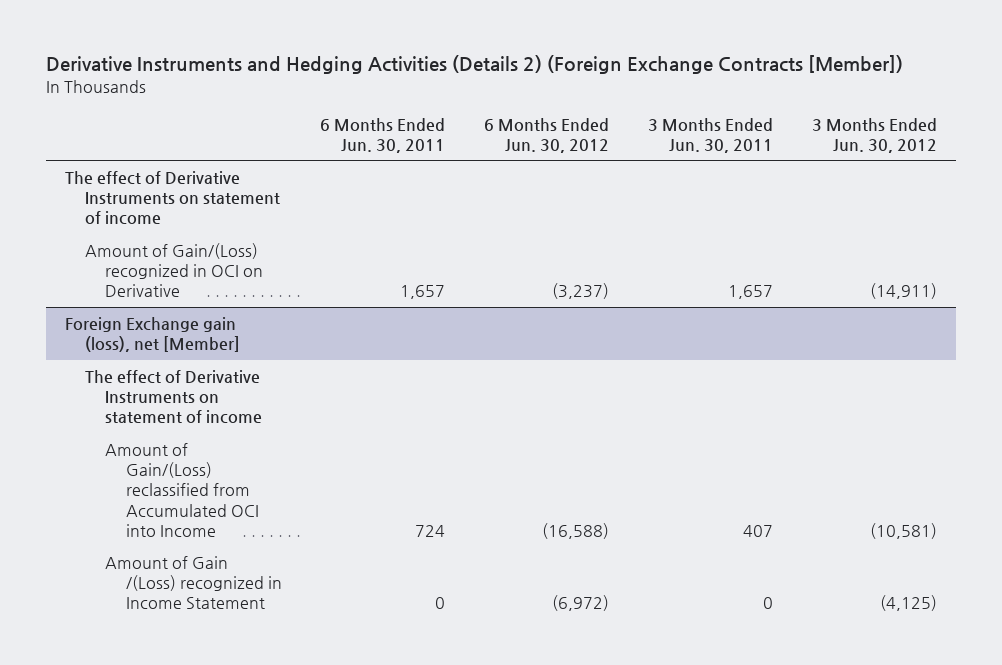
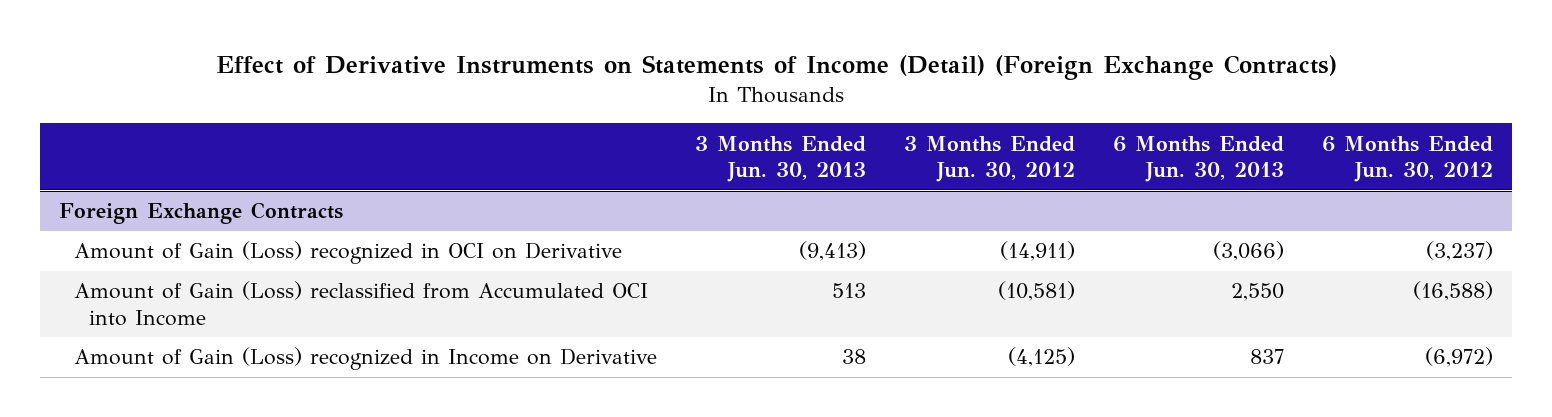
[45,55,903,75] Derivative Instruments and Hedging Activities (Details 2) (Foreign Exchange Contracts [Member]) -> [215,54,1337,80] Effect of Derivative Instruments on Statements of Income (Detail) (Foreign Exchange Contracts)
[320,117,446,153] 6 Months Ended Jun. 30, 2011 -> none
[647,117,773,153] 3 Months Ended Jun. 30, 2011 -> none
none -> [695,135,867,182] 3 Months Ended Jun. 30, 2013
none -> [1113,135,1285,182] 6 Months Ended Jun. 30, 2013
[64,170,281,226] The effect of Derivative Instruments on statement of income -> none
[64,316,241,352] Foreign Exchange gain (loss), net [Member] -> none
[85,369,263,425] The effect of Derivative Instruments on statement of income -> none
none -> [58,202,343,225] Foreign Exchange Contracts
[85,242,264,298] Amount of Gain/(Loss) recognized in OCI on Derivative -> [74,241,623,265] Amount of Gain (Loss) recognized in OCI on Derivative
[105,442,259,537] Amount of Gain/(Loss) reclassified from Accumulated OCI into Income -> [74,281,649,326] Amount of Gain (Loss) reclassified from Accumulated OCI into Income
[105,555,282,610] Amount of Gain /(Loss) recognized in Income Statement -> [74,347,658,371] Amount of Gain (Loss) recognized in Income on Derivative

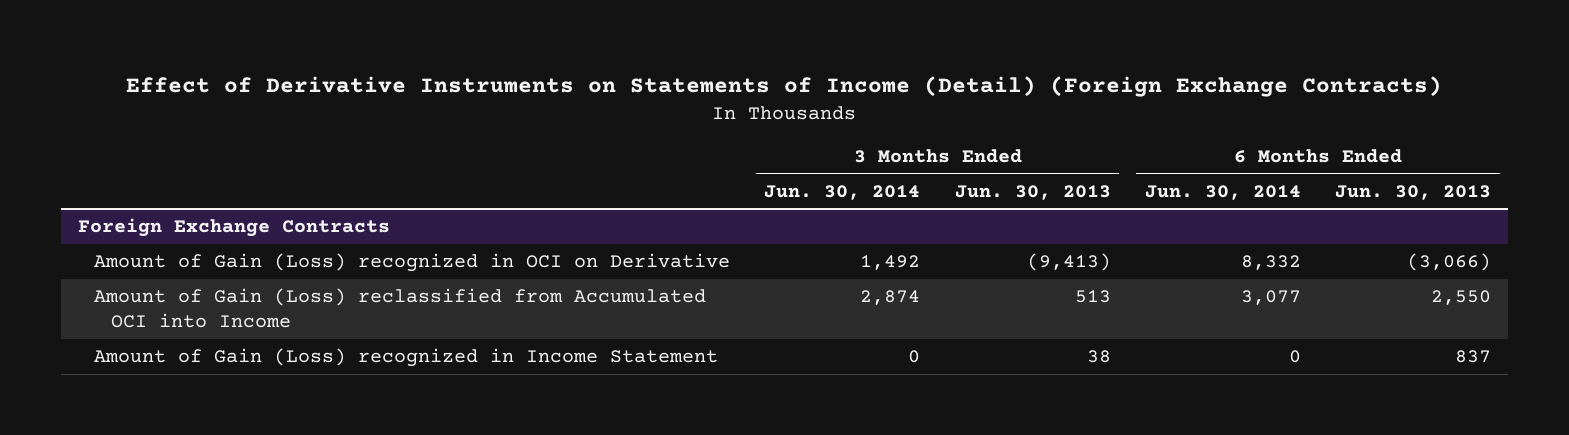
[904,135,1076,182] 3 Months Ended Jun. 30, 2012 -> none
[1322,135,1494,182] 6 Months Ended Jun. 30, 2012 -> none
none -> [764,184,921,200] Jun. 30, 2014
none -> [1144,184,1301,200] Jun. 30, 2014
[74,347,658,371] Amount of Gain (Loss) recognized in Income on Derivative -> [94,348,719,368] Amount of Gain (Loss) recognized in Income Statement

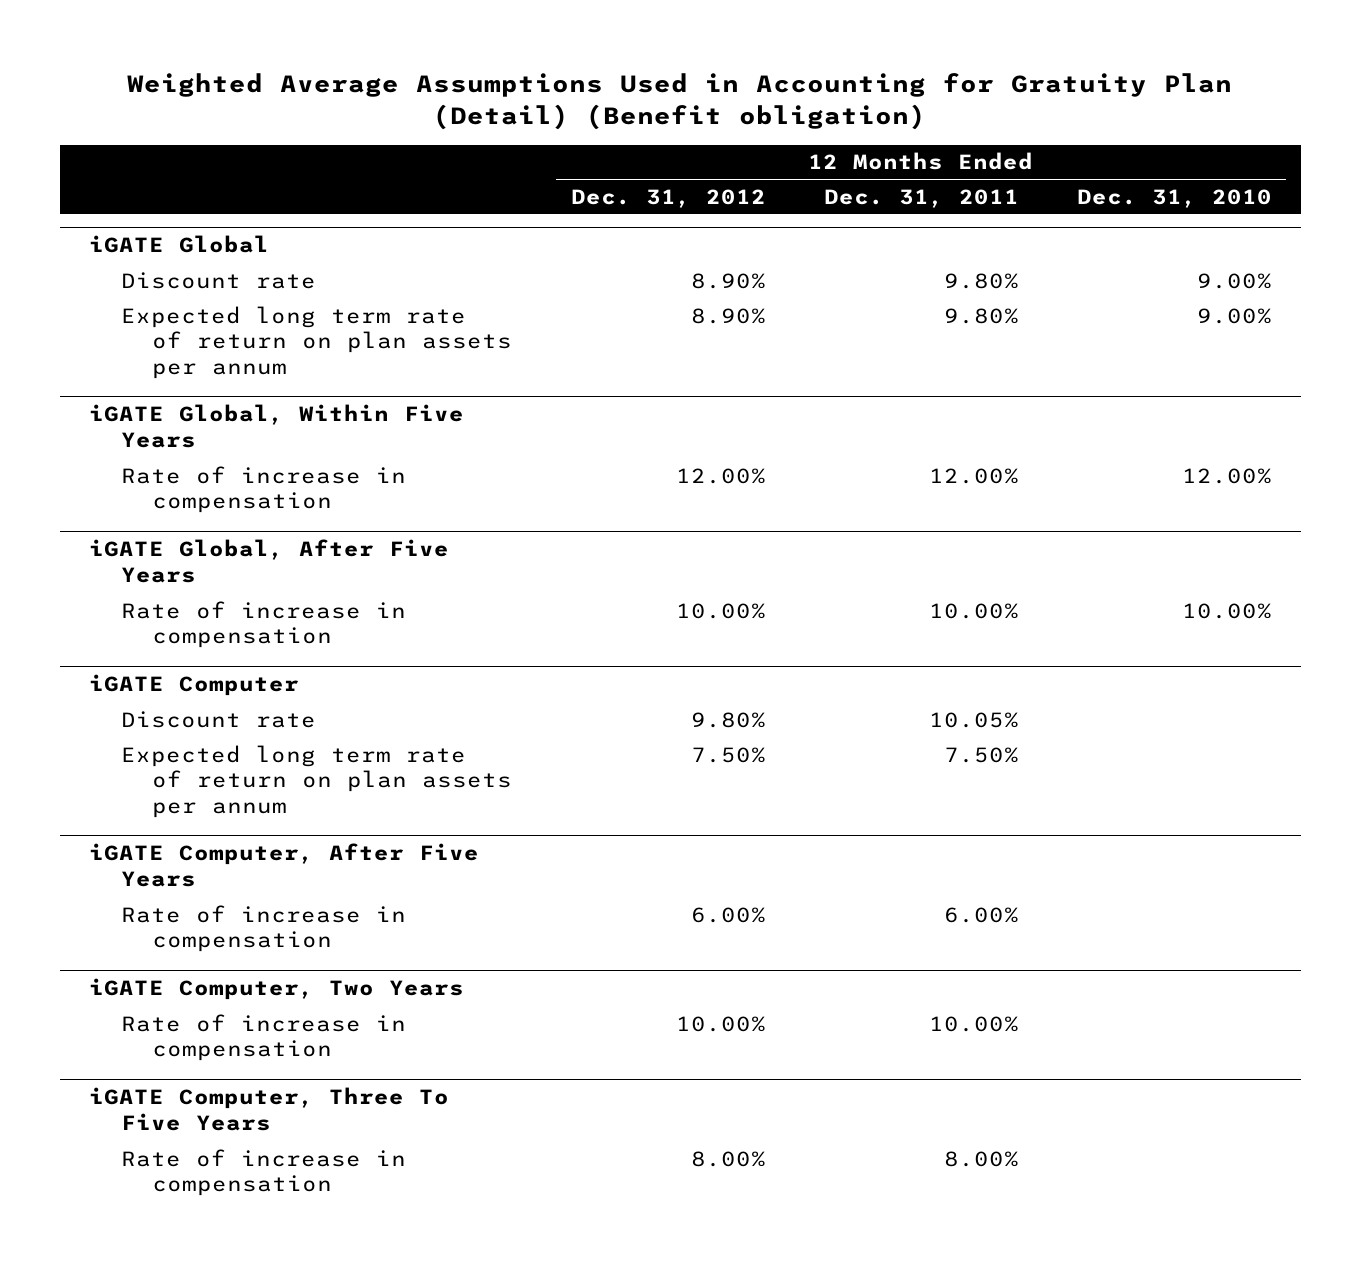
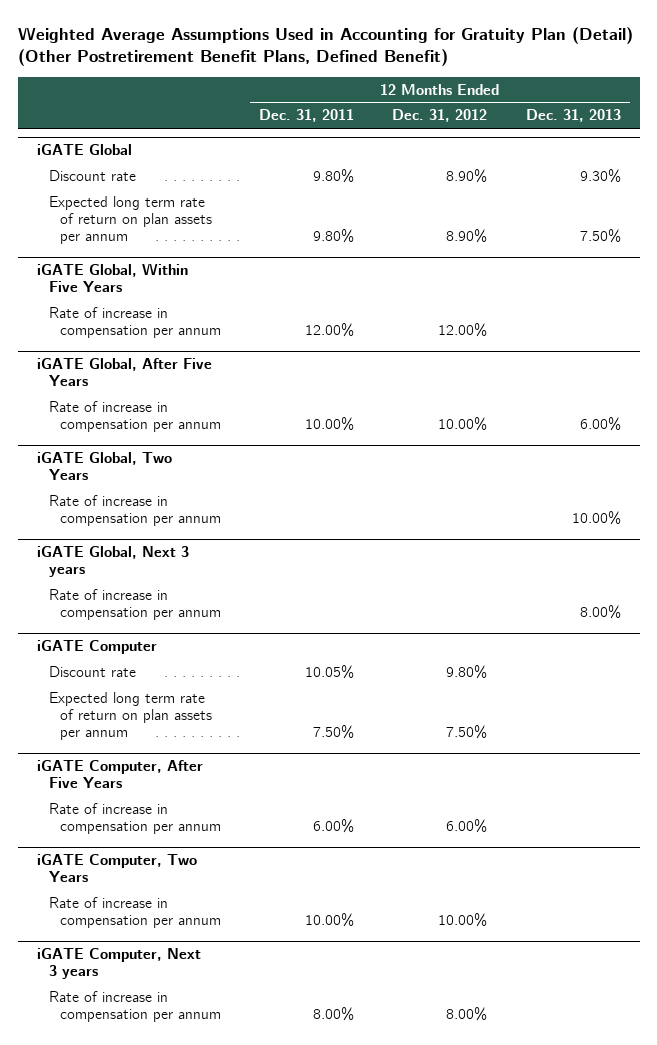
[127,73,1233,130] Weighted Average Assumptions Used in Accounting for Gratuity Plan (Detail) (Benefit obligation) -> [17,27,633,67] Weighted Average Assumptions Used in Accounting for Gratuity Plan (Detail) (Other Postretirement Benefit Plans, Defined Benefit)
[1076,188,1272,208] Dec. 31, 2010 -> none
none -> [525,109,621,123] Dec. 31, 2013
[120,465,406,514] Rate of increase in compensation -> [48,306,222,338] Rate of increase in compensation per annum
[120,600,406,649] Rate of increase in compensation -> [48,400,222,432] Rate of increase in compensation per annum
none -> [36,452,172,481] iGATE Global, Two Years
none -> [48,494,222,526] Rate of increase in compensation per annum
none -> [36,546,189,578] iGATE Global, Next 3 years
none -> [48,588,222,620] Rate of increase in compensation per annum
[120,904,406,953] Rate of increase in compensation -> [48,802,222,834] Rate of increase in compensation per annum
[89,1087,450,1132] iGATE Computer, Three To Five Years -> none
[120,1013,406,1062] Rate of increase in compensation -> [48,896,222,928] Rate of increase in compensation per annum
none -> [36,948,201,980] iGATE Computer, Next 3 years
[120,1148,406,1197] Rate of increase in compensation -> [48,990,222,1022] Rate of increase in compensation per annum

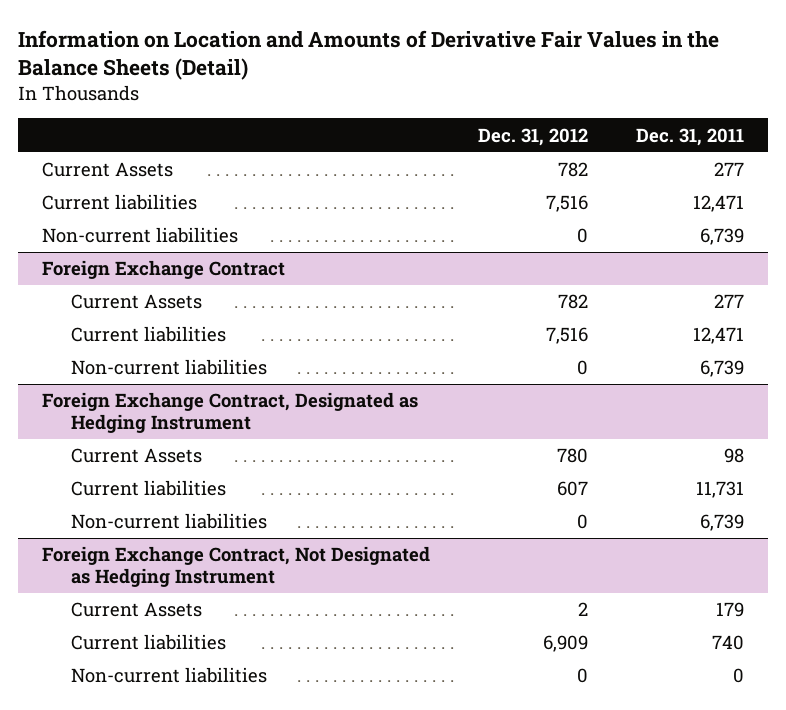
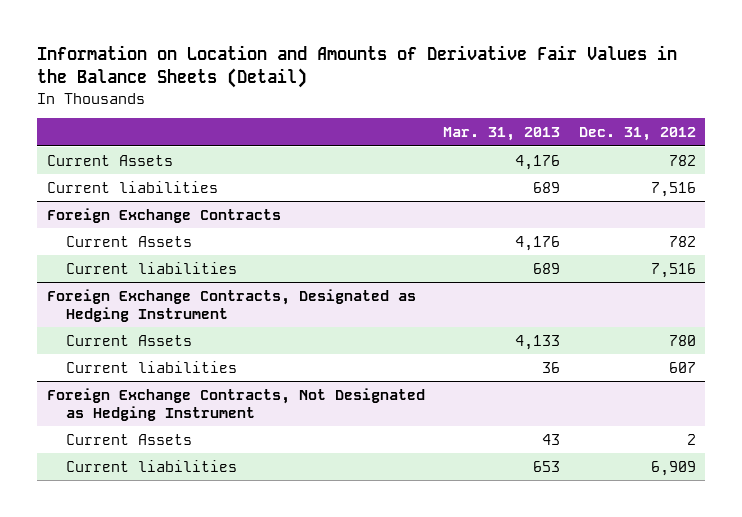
[636,127,745,146] Dec. 31, 2011 -> none
none -> [443,127,561,142] Mar. 31, 2013
[42,227,239,244] Non-current liabilities -> none
[42,260,286,280] Foreign Exchange Contract -> [46,207,281,223] Foreign Exchange Contracts
[71,359,268,376] Non-current liabilities -> none
[42,392,419,434] Foreign Exchange Contract, Designated as Hedging Instrument -> [46,288,416,322] Foreign Exchange Contracts, Designated as Hedging Instrument
[71,513,268,530] Non-current liabilities -> none
[42,546,431,588] Foreign Exchange Contract, Not Designated as Hedging Instrument -> [46,387,425,421] Foreign Exchange Contracts, Not Designated as Hedging Instrument
[71,667,268,684] Non-current liabilities -> none

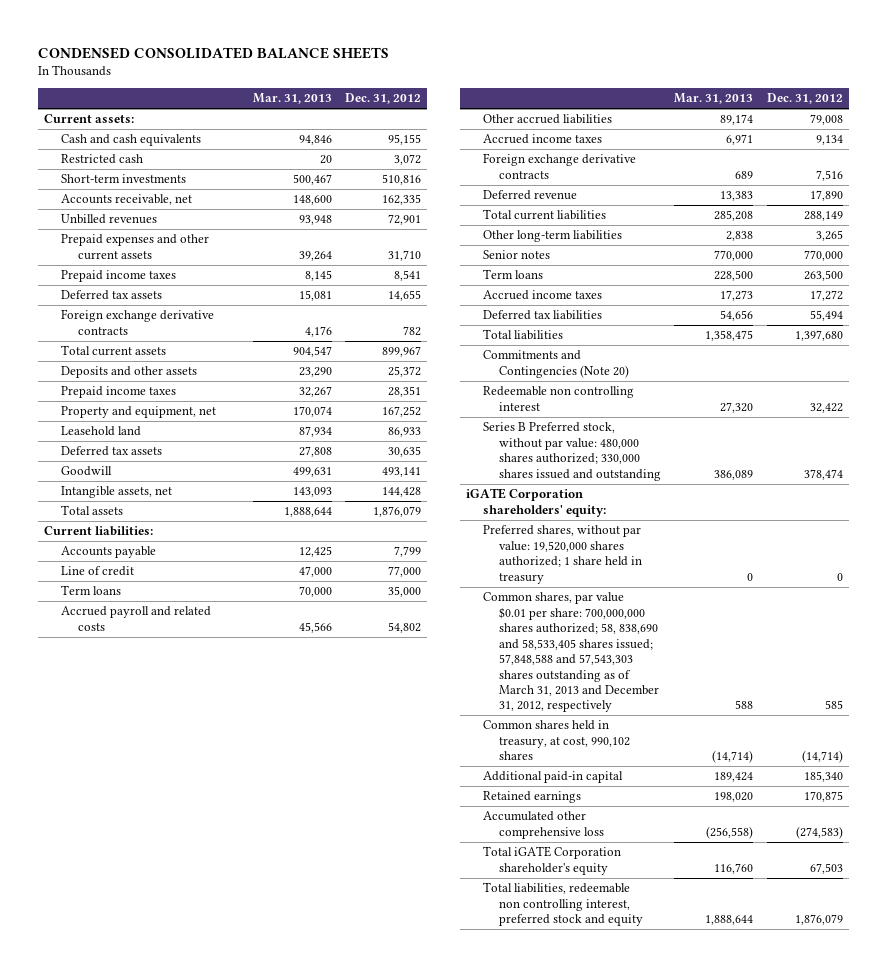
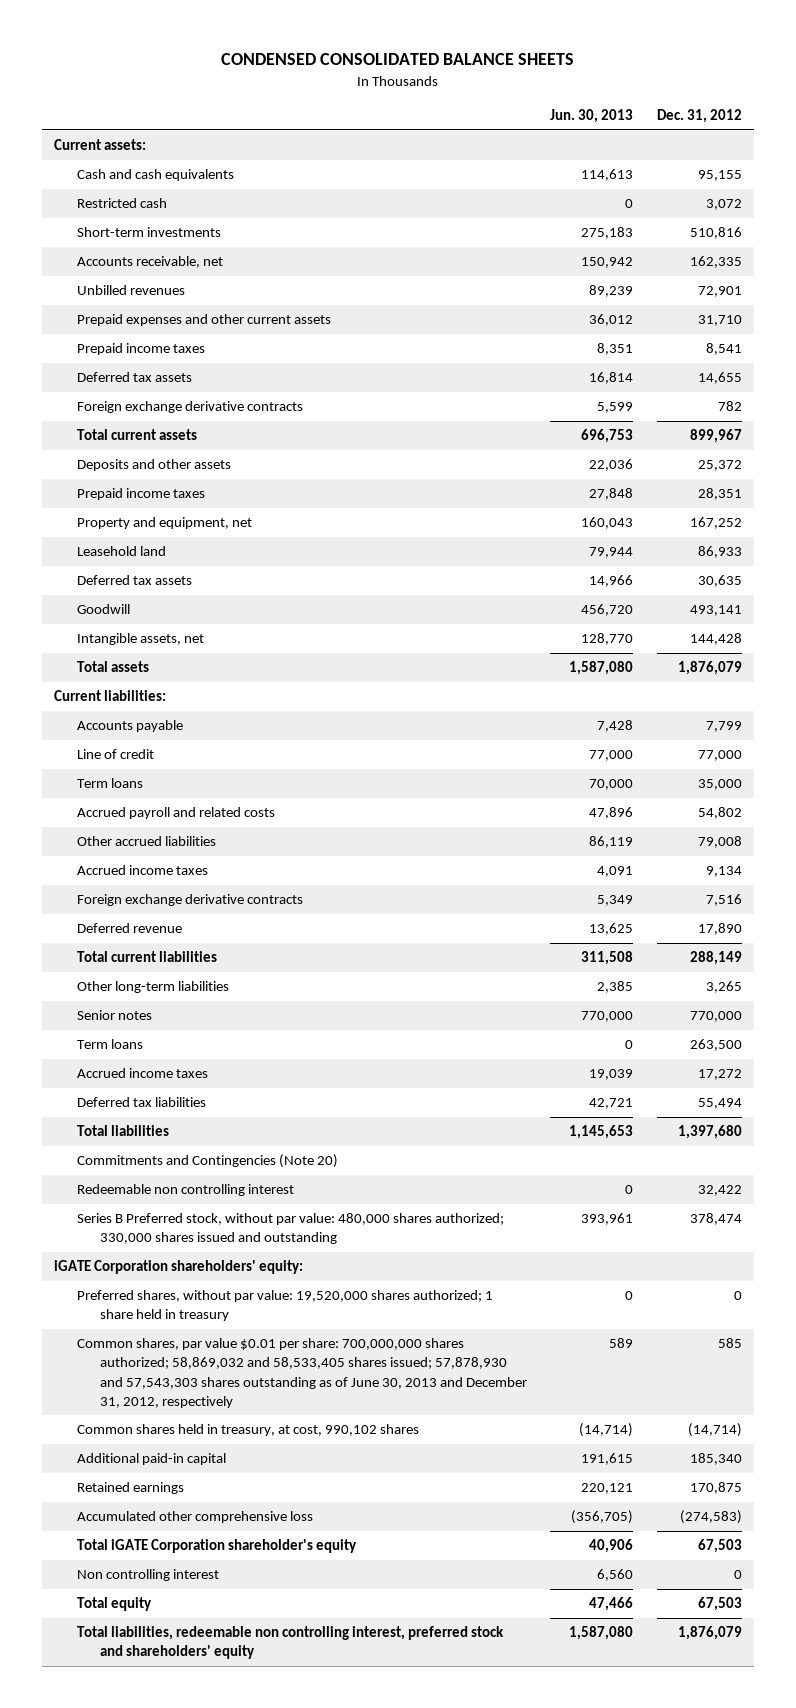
[252,93,332,105] Mar. 31, 2013 -> none
none -> [550,109,634,124] Jun. 30, 2013
[482,592,660,713] Common shares, par value $0.01 per share: 700,000,000 shares authorized; 58, 838,690 and 58,533,405 shares issued; 57,848,588 and 57,543,303 shares outstanding as of March 31, 2013 and December 31, 2012, respectively -> [76,1338,527,1408] Common shares, par value $0.01 per share: 700,000,000 shares authorized; 58,869,032 and 58,533,405 shares issued; 57,878,930 and 57,543,303 shares outstanding as of June 30, 2013 and December 31, 2012, respectively
none -> [76,1569,219,1582] Non controlling interest
none -> [76,1597,152,1612] Total equity
[482,882,644,927] Total liabilities, redeemable non controlling interest, preferred stock and equity -> [76,1626,504,1660] Total liabilities, redeemable non controlling interest, preferred stock and shareholders' equity

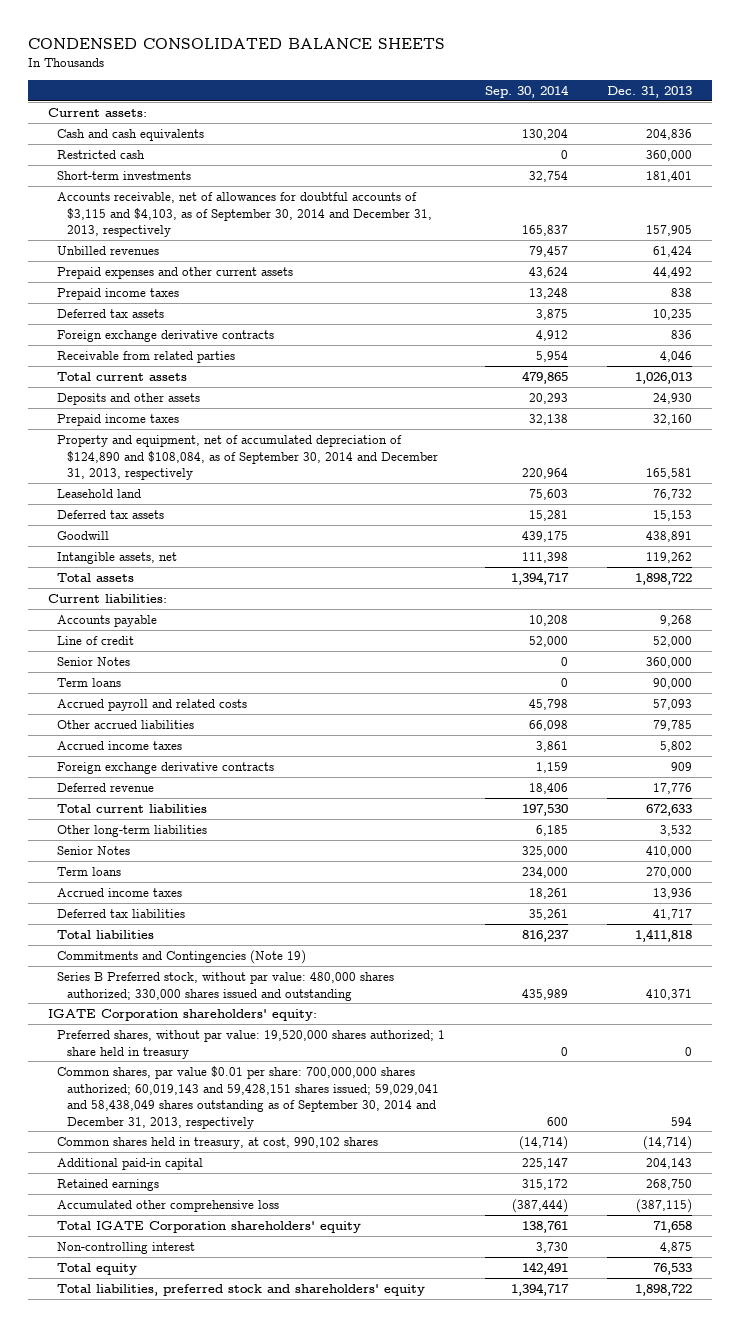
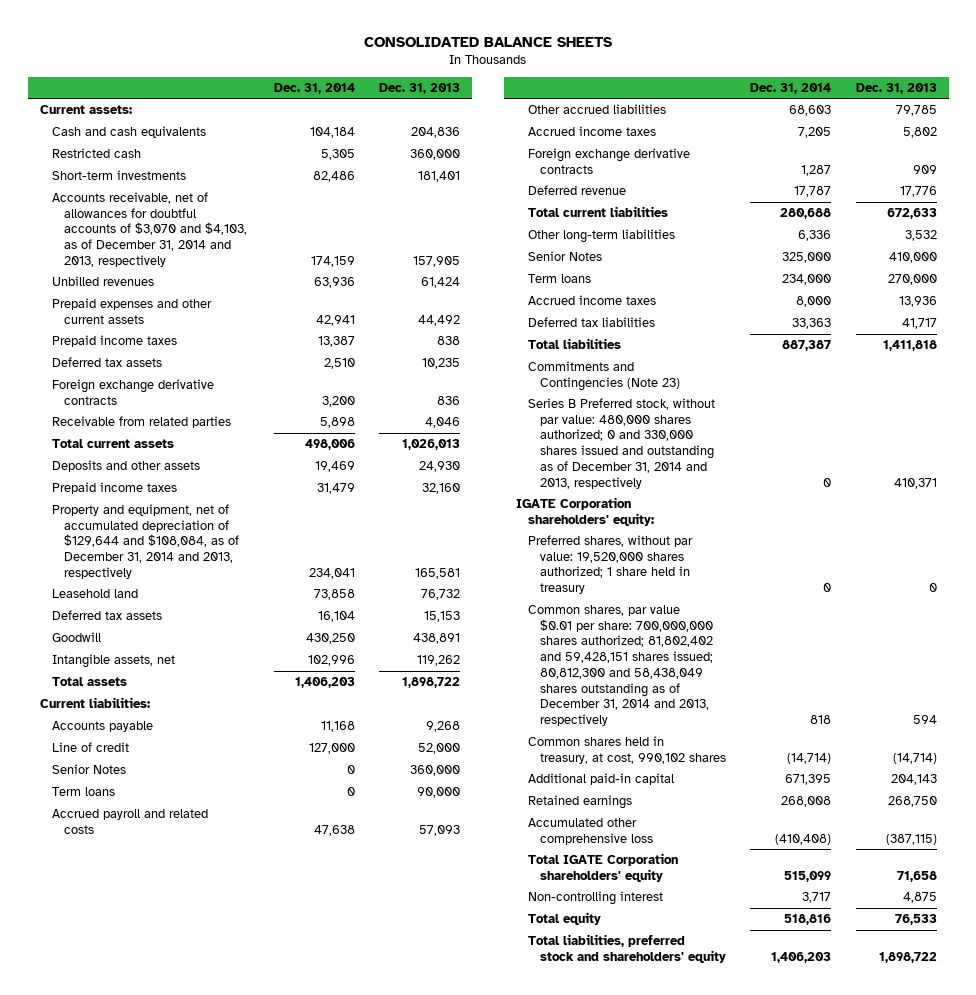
[28,37,446,49] CONDENSED CONSOLIDATED BALANCE SHEETS -> [364,37,613,48] CONSOLIDATED BALANCE SHEETS
[484,84,569,98] Sep. 30, 2014 -> none
none -> [274,82,356,94] Dec. 31, 2014
[57,191,432,238] Accounts receivable, net of allowances for doubtful accounts of $3,115 and $4,103, as of September 30, 2014 and December 31, 2013, respectively -> [51,192,248,267] Accounts receivable, net of allowances for doubtful accounts of $3,070 and $4,103, as of December 31, 2014 and 2013, respectively
[57,434,438,481] Property and equipment, net of accumulated depreciation of $124,890 and $108,084, as of September 30, 2014 and December 31, 2013, respectively -> [51,504,240,579] Property and equipment, net of accumulated depreciation of $129,644 and $108,084, as of December 31, 2014 and 2013, respectively
[57,949,307,964] Commitments and Contingencies (Note 19) -> [528,361,681,391] Commitments and Contingencies (Note 23)
[57,971,395,1001] Series B Preferred stock, without par value: 480,000 shares authorized; 330,000 shares issued and outstanding -> [528,398,716,489] Series B Preferred stock, without par value: 480,000 shares authorized; 0 and 330,000 shares issued and outstanding as of December 31, 2014 and 2013, respectively
[57,1065,439,1129] Common shares, par value $0.01 per share: 700,000,000 shares authorized; 60,019,143 and 59,428,151 shares issued; 59,029,041 and 58,438,049 shares outstanding as of September 30, 2014 and December 31, 2013, respectively -> [528,605,714,727] Common shares, par value $0.01 per share: 700,000,000 shares authorized; 81,802,402 and 59,428,151 shares issued; 80,812,300 and 58,438,049 shares outstanding as of December 31, 2014 and 2013, respectively

